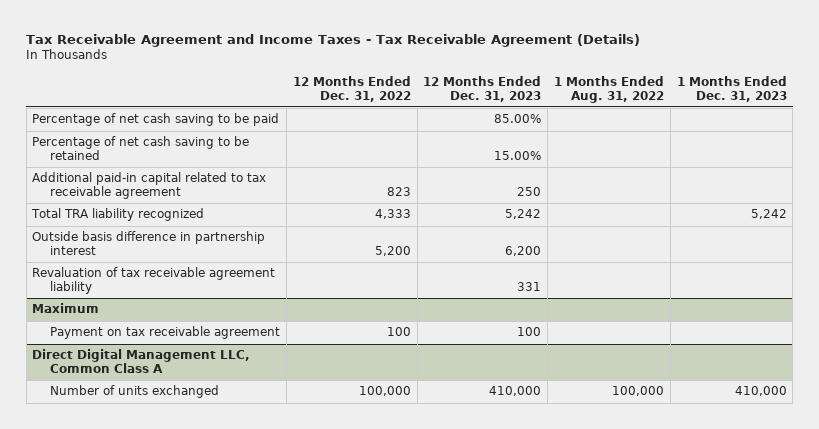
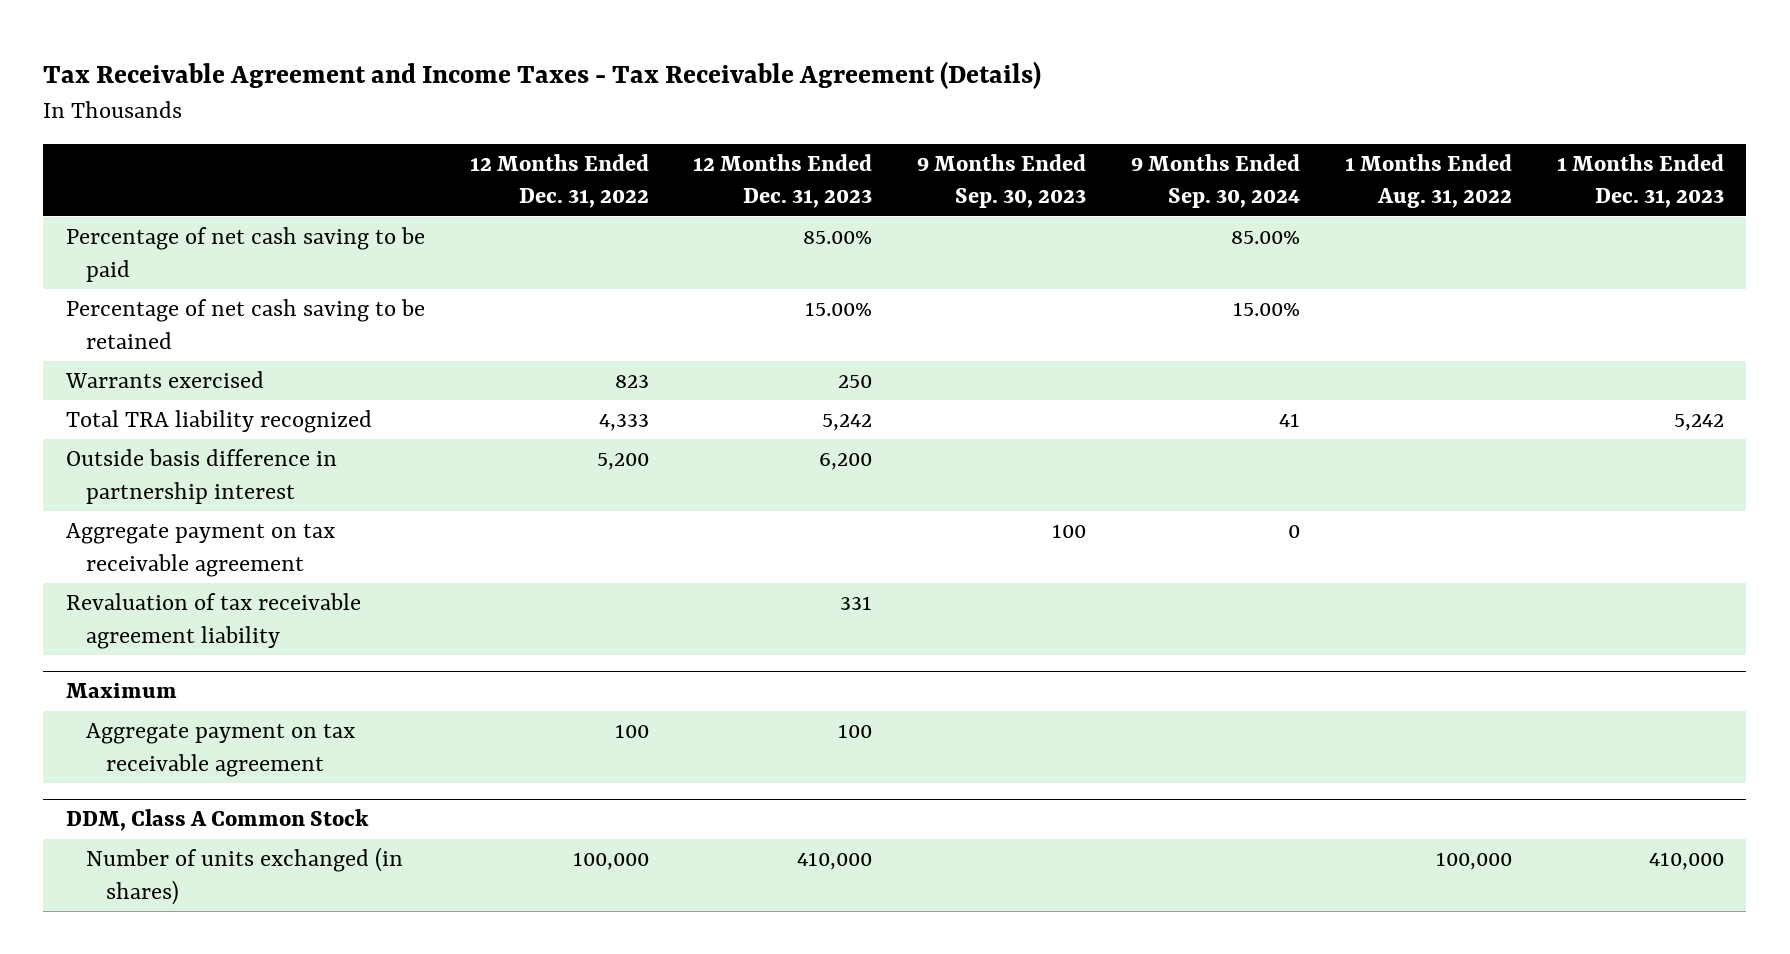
none -> [917,153,1087,209] 9 Months Ended Sep. 30, 2023
none -> [1131,153,1301,209] 9 Months Ended Sep. 30, 2024
[32,172,267,199] Additional paid-in capital related to tax receivable agreement -> [64,370,264,388] Warrants exercised
none -> [65,522,335,577] Aggregate payment on tax receivable agreement
[32,349,251,373] Direct Digital Management LLC, Common Class A -> none
[50,326,281,340] Payment on tax receivable agreement -> [86,722,356,777] Aggregate payment on tax receivable agreement
none -> [65,809,369,832] DDM, Class A Common Stock
[50,385,220,399] Number of units exchanged -> [86,846,404,905] Number of units exchanged (in shares)

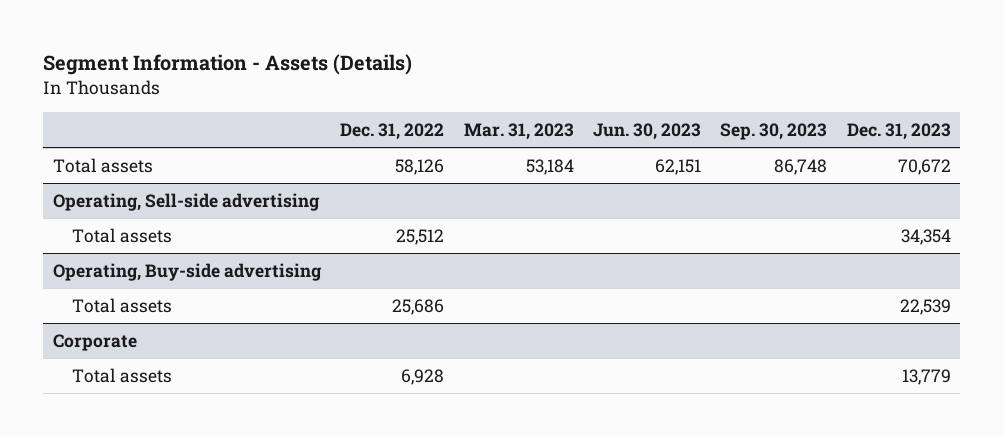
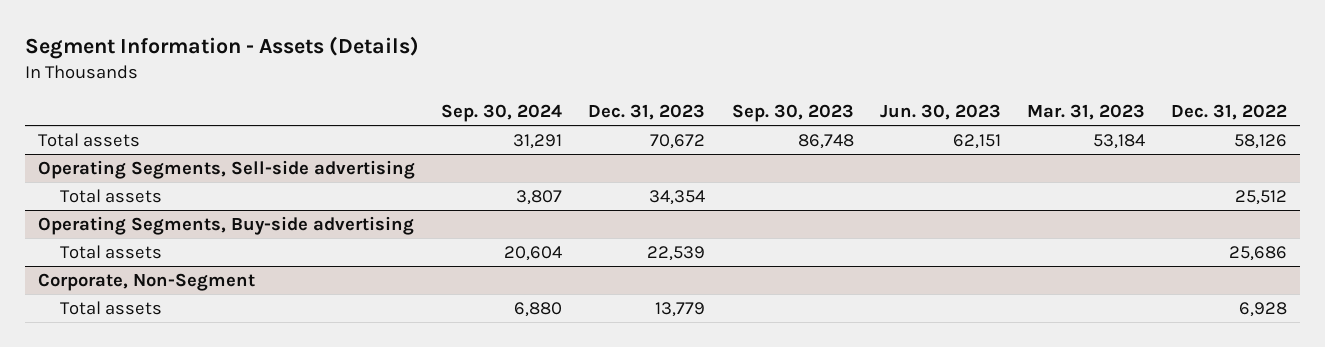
none -> [441,103,563,122] Sep. 30, 2024
[52,192,320,211] Operating, Sell-side advertising -> [37,159,415,179] Operating Segments, Sell-side advertising
[52,262,322,281] Operating, Buy-side advertising -> [37,215,414,235] Operating Segments, Buy-side advertising
[52,333,137,351] Corporate -> [37,272,255,291] Corporate, Non-Segment

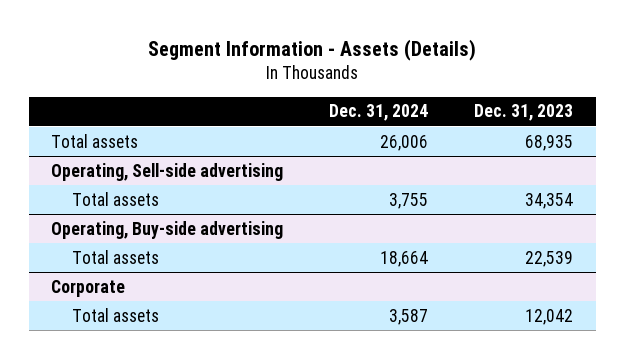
[441,103,563,122] Sep. 30, 2024 -> none
[731,103,854,122] Sep. 30, 2023 -> none
[879,103,1001,120] Jun. 30, 2023 -> none
[1027,103,1146,120] Mar. 31, 2023 -> none
[1171,103,1288,120] Dec. 31, 2022 -> none
none -> [329,104,429,122] Dec. 31, 2024
[650,133,706,149] 70,672 -> [525,134,574,151] 68,935
[37,159,415,179] Operating Segments, Sell-side advertising -> [51,162,284,181] Operating, Sell-side advertising
[37,215,414,235] Operating Segments, Buy-side advertising -> [51,220,284,239] Operating, Buy-side advertising
[37,272,255,291] Corporate, Non-Segment -> [51,279,126,297] Corporate
[655,301,706,317] 13,779 -> [525,308,574,325] 12,042

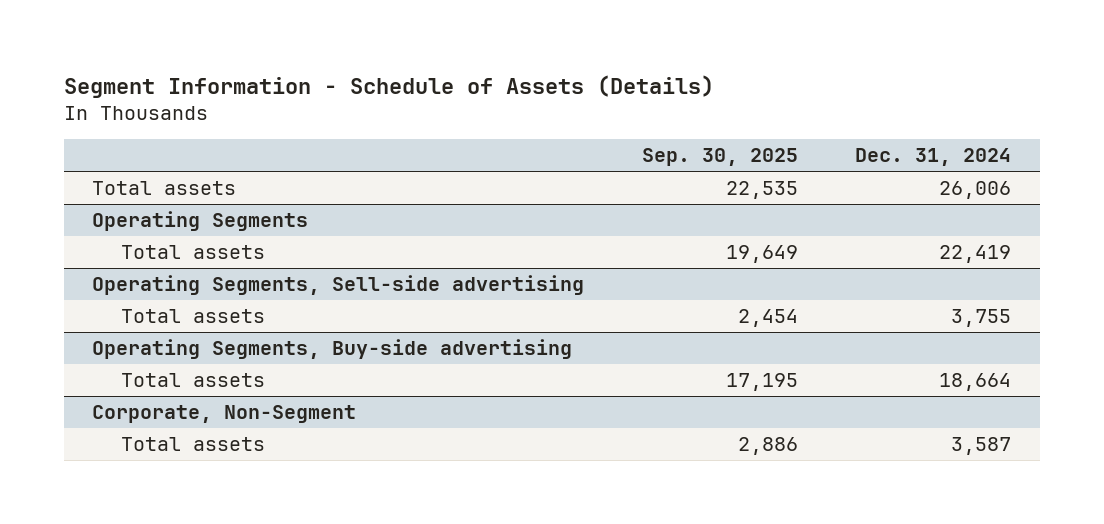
[148,38,477,61] Segment Information - Assets (Details) -> [63,74,714,98] Segment Information - Schedule of Assets (Details)
[474,104,574,122] Dec. 31, 2023 -> none
none -> [641,148,798,167] Sep. 30, 2025
none -> [92,211,309,232] Operating Segments
none -> [120,245,265,260] Total assets
[51,162,284,181] Operating, Sell-side advertising -> [92,275,585,296] Operating Segments, Sell-side advertising
[51,220,284,239] Operating, Buy-side advertising -> [92,339,573,360] Operating Segments, Buy-side advertising
[51,279,126,297] Corporate -> [92,405,357,424] Corporate, Non-Segment

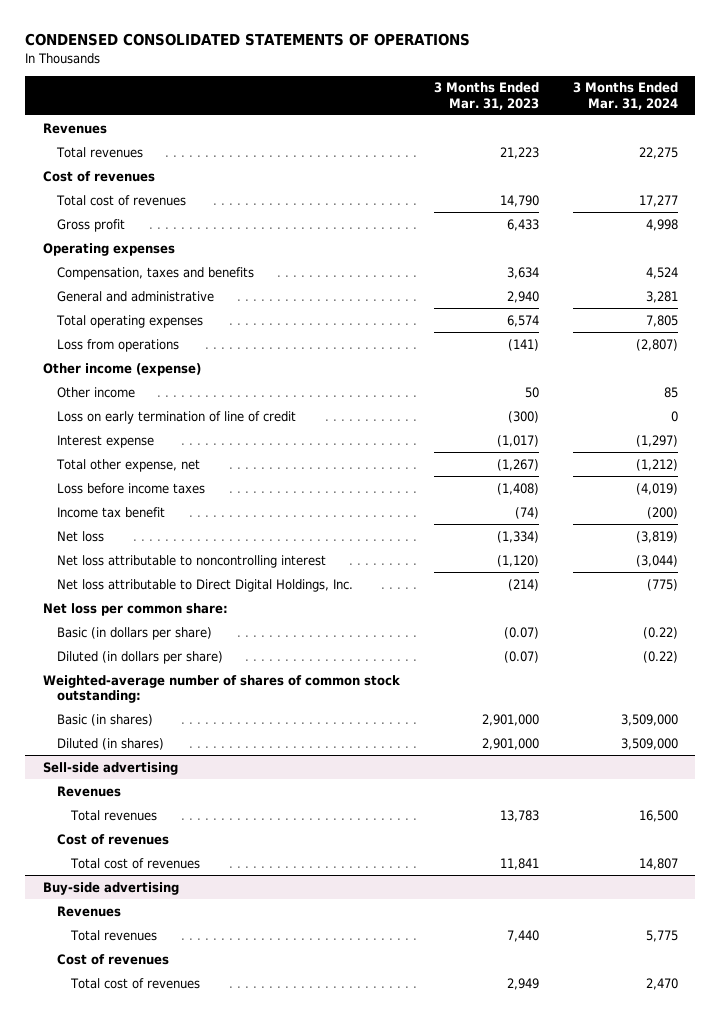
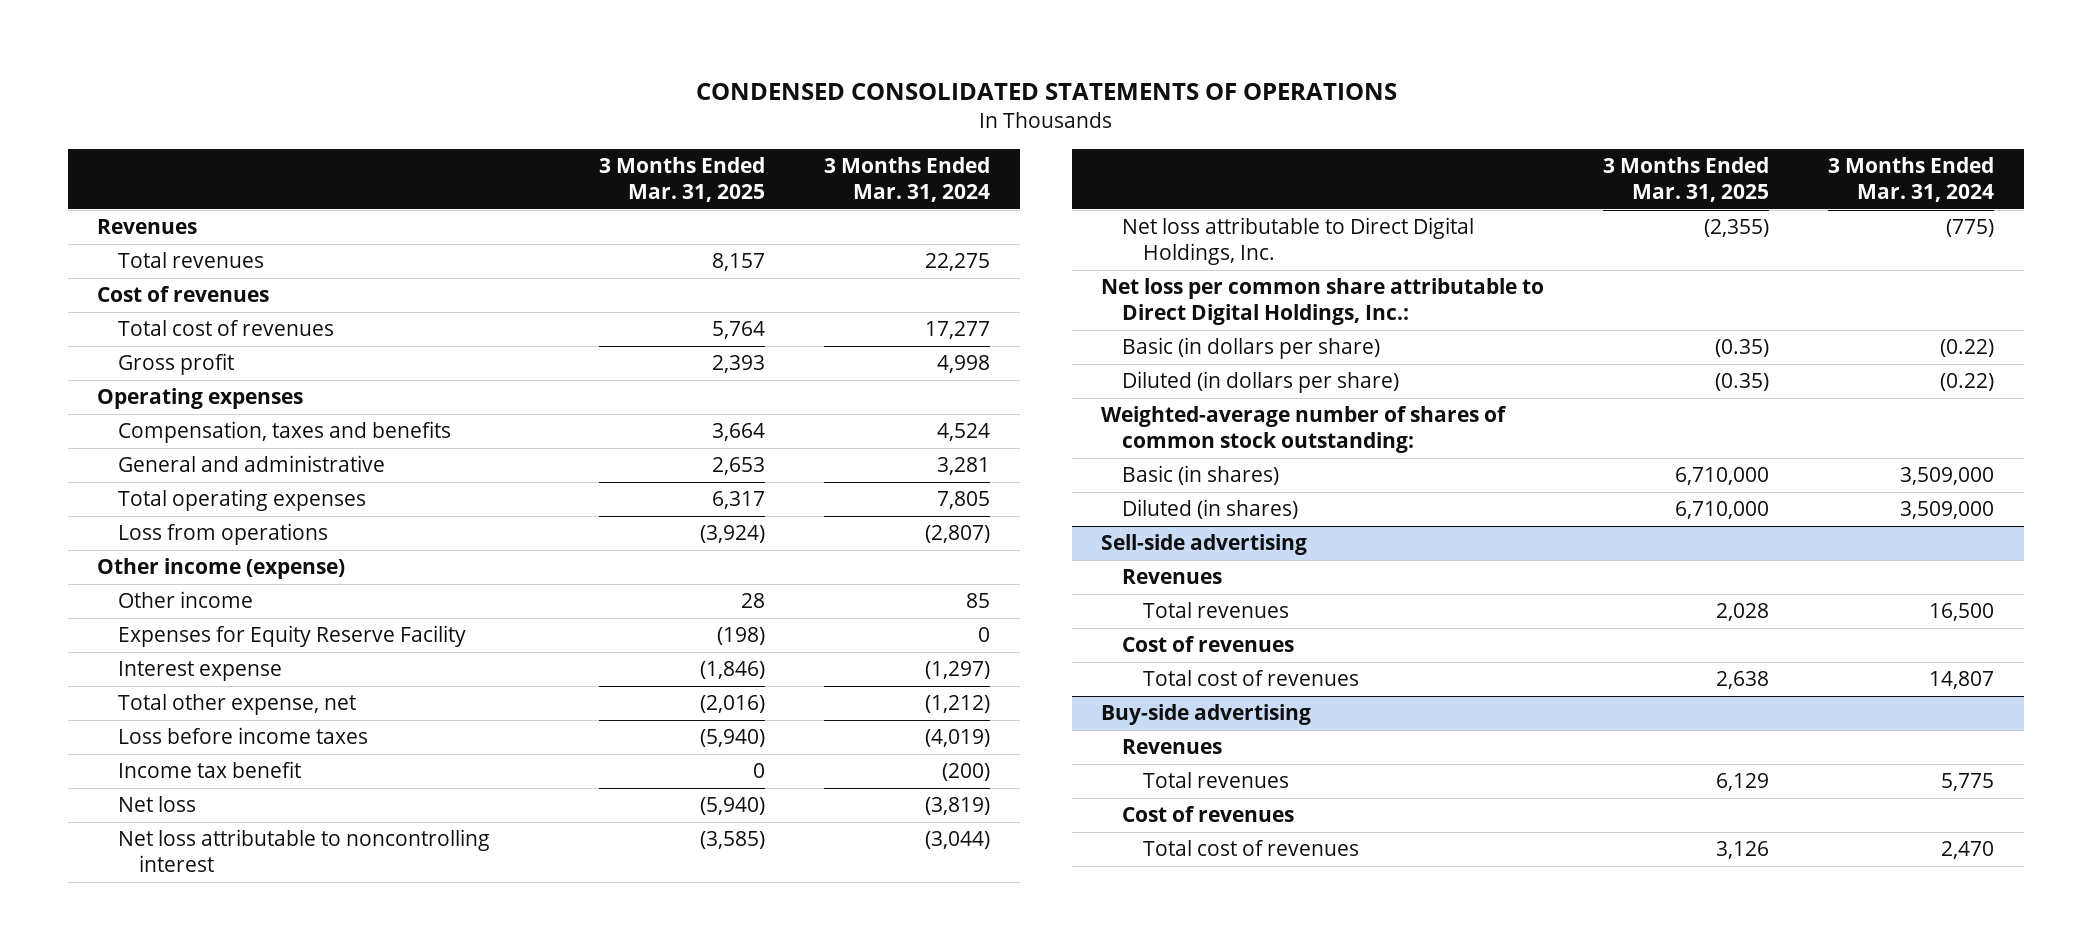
[433,82,539,110] 3 Months Ended Mar. 31, 2023 -> none
none -> [599,157,766,203] 3 Months Ended Mar. 31, 2025
[56,410,296,424] Loss on early termination of line of credit -> none
none -> [118,625,467,648] Expenses for Equity Reserve Facility
[42,602,228,616] Net loss per common share: -> [1101,278,1545,326] Net loss per common share attributable to Direct Digital Holdings, Inc.:

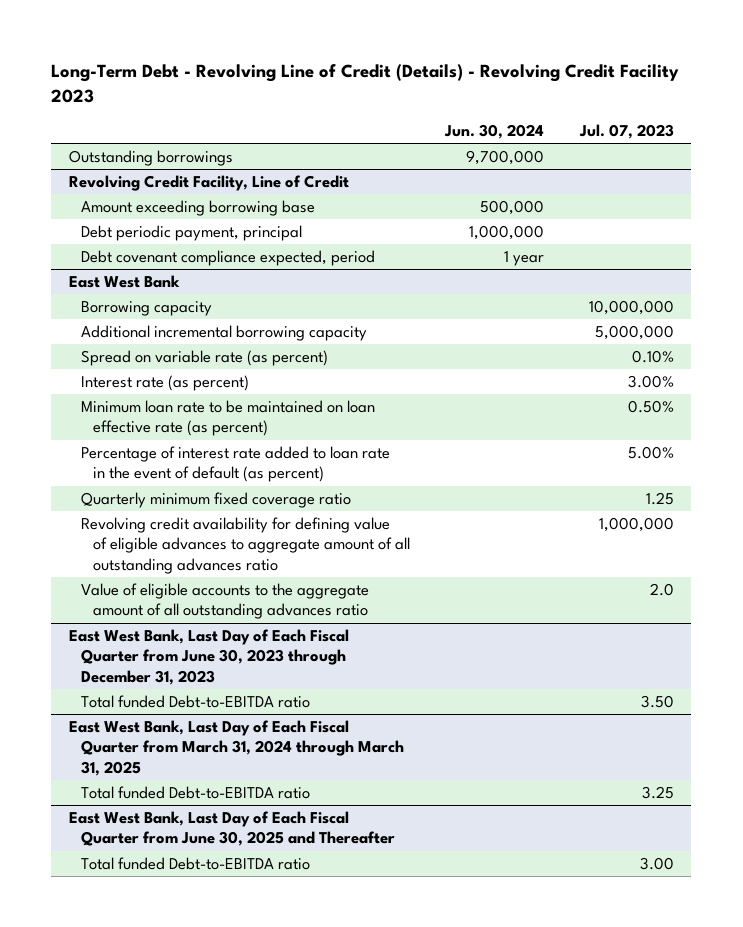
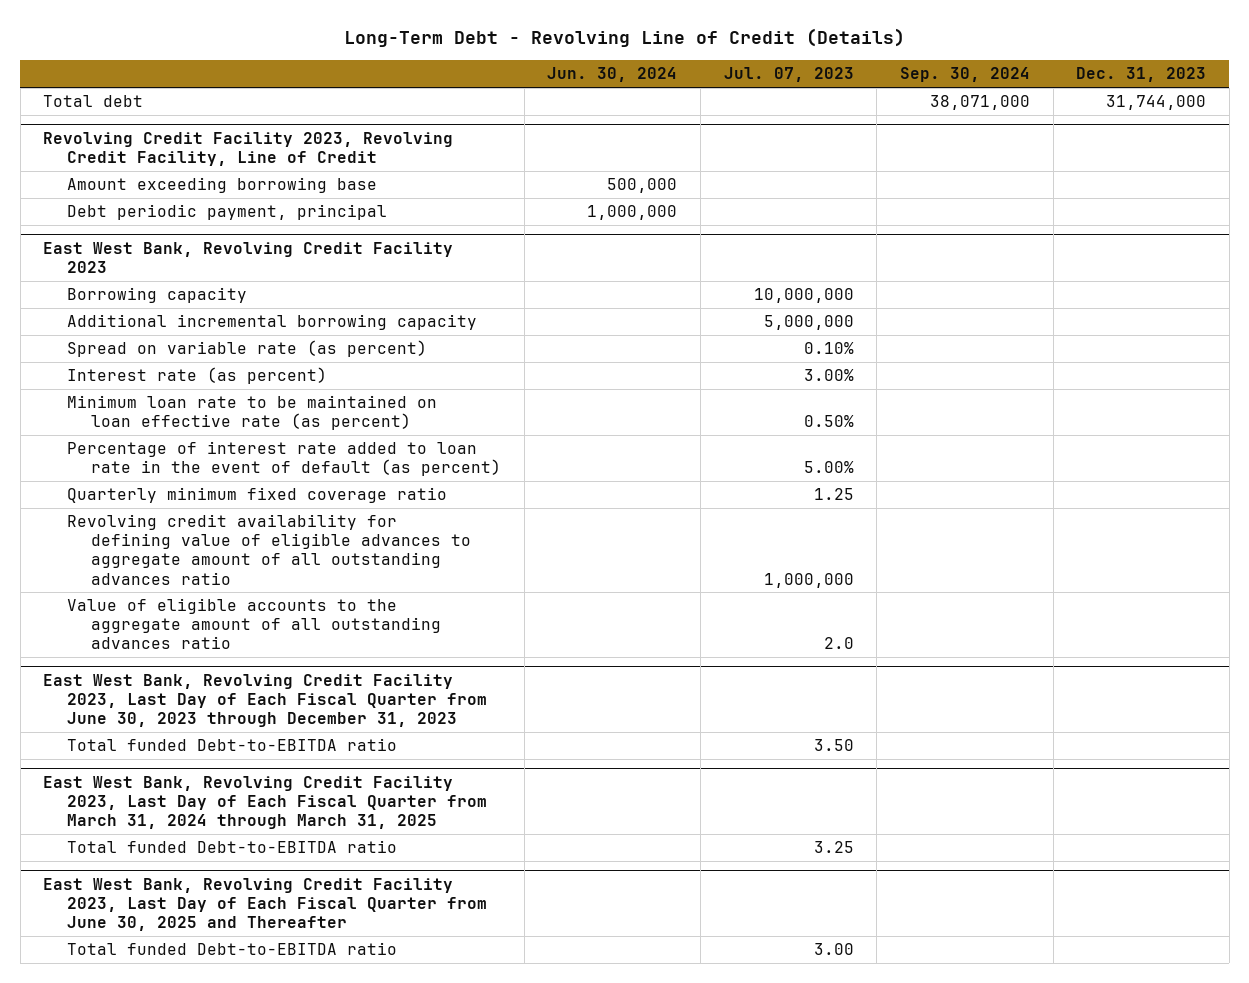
[51,63,680,103] Long-Term Debt - Revolving Line of Credit (Details) - Revolving Credit Facility 2023 -> [343,28,905,48] Long-Term Debt - Revolving Line of Credit (Details)
none -> [900,67,1031,83] Sep. 30, 2024
none -> [1076,67,1207,83] Dec. 31, 2023
[68,150,233,167] Outstanding borrowings -> none
none -> [43,95,144,108] Total debt
[68,175,349,192] Revolving Credit Facility, Line of Credit -> [43,131,454,166] Revolving Credit Facility 2023, Revolving Credit Facility, Line of Credit
[80,250,375,267] Debt covenant compliance expected, period -> none
[68,275,180,289] East West Bank -> none
none -> [43,241,454,273] East West Bank, Revolving Credit Facility 2023
[68,629,349,685] East West Bank, Last Day of Each Fiscal Quarter from June 30, 2023 through December 31, 2023 -> [43,673,488,727] East West Bank, Revolving Credit Facility 2023, Last Day of Each Fiscal Quarter from June 30, 2023 through December 31, 2023
[68,720,404,776] East West Bank, Last Day of Each Fiscal Quarter from March 31, 2024 through March 31, 2025 -> [43,775,488,829] East West Bank, Revolving Credit Facility 2023, Last Day of Each Fiscal Quarter from March 31, 2024 through March 31, 2025
[68,811,395,847] East West Bank, Last Day of Each Fiscal Quarter from June 30, 2025 and Thereafter -> [43,877,488,931] East West Bank, Revolving Credit Facility 2023, Last Day of Each Fiscal Quarter from June 30, 2025 and Thereafter

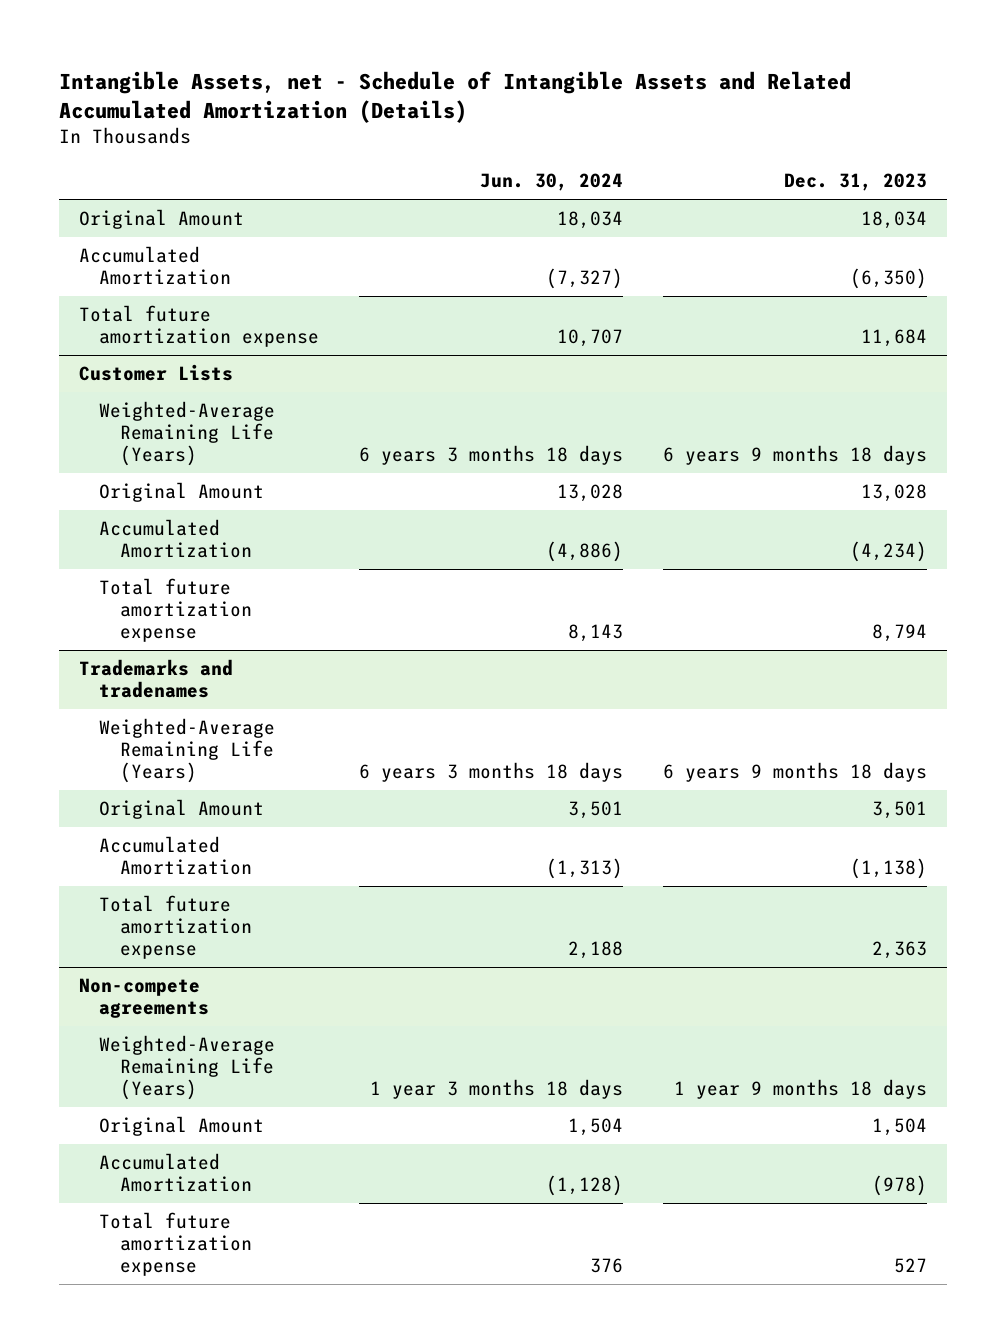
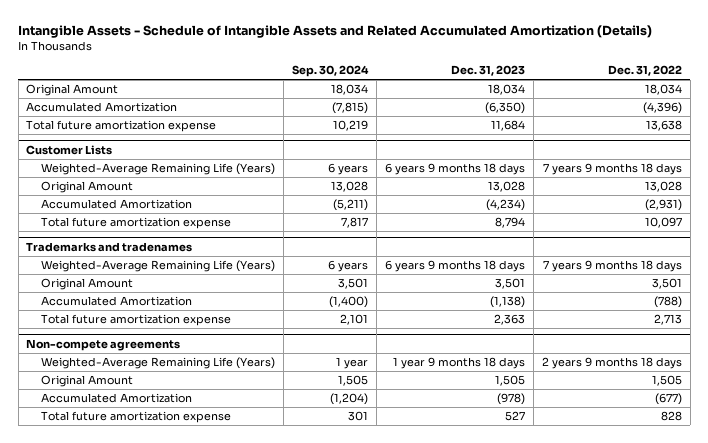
[59,70,852,123] Intangible Assets, net - Schedule of Intangible Assets and Related Accumulated Amortization (Details) -> [18,25,653,39] Intangible Assets - Schedule of Intangible Assets and Related Accumulated Amortization (Details)
[480,173,624,192] Jun. 30, 2024 -> none
none -> [292,65,370,78] Sep. 30, 2024
none -> [607,65,682,77] Dec. 31, 2022
[871,1118,927,1137] 1,504 -> [495,375,526,387] 1,505

